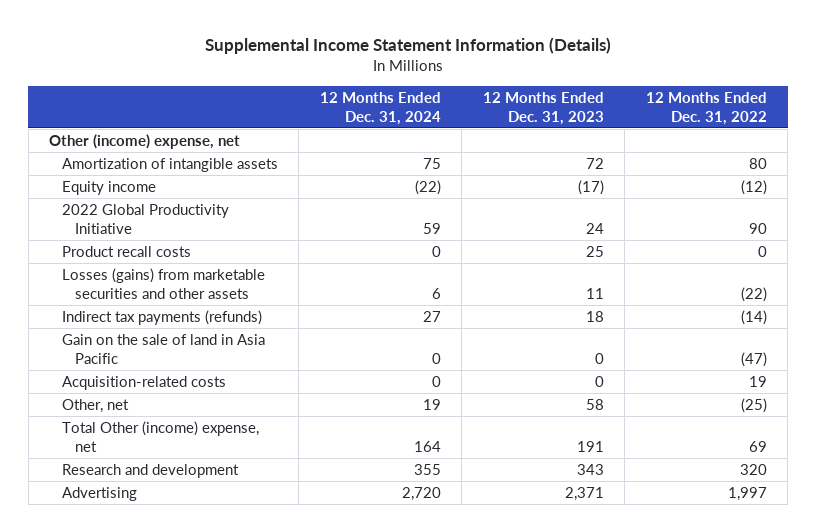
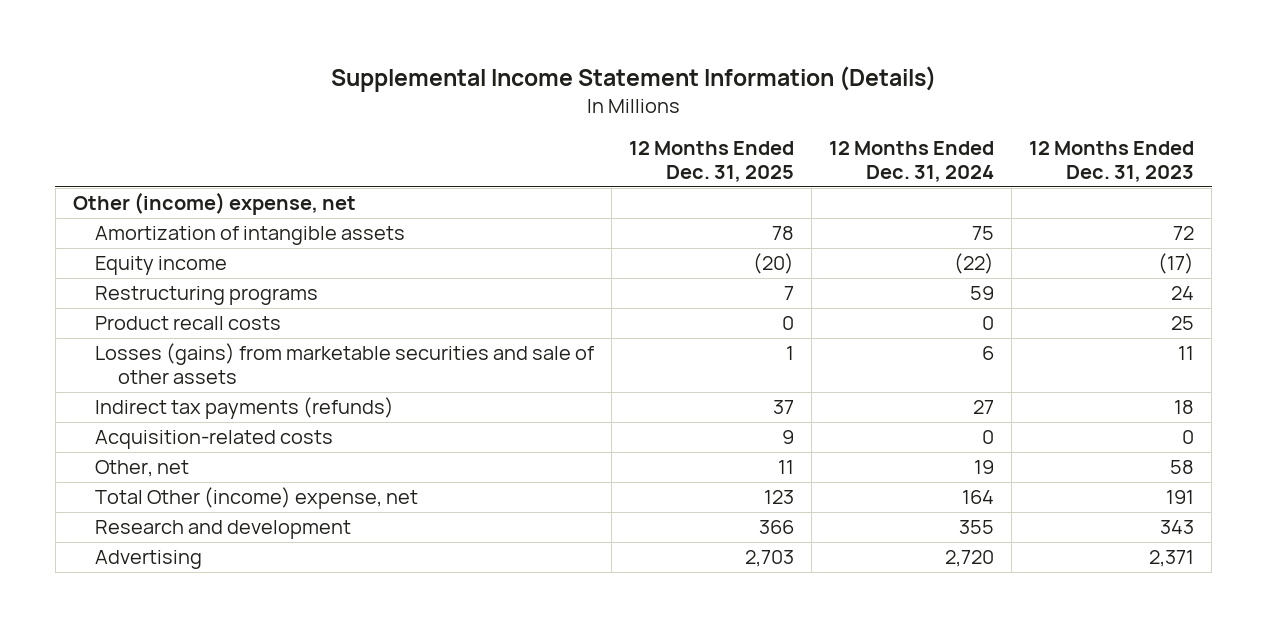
[645,92,767,125] 12 Months Ended Dec. 31, 2022 -> none
none -> [629,141,795,182] 12 Months Ended Dec. 31, 2025
[61,203,229,234] 2022 Global Productivity Initiative -> [95,286,319,306] Restructuring programs
[61,267,265,299] Losses (gains) from marketable securities and other assets -> [95,343,595,384] Losses (gains) from marketable securities and sale of other assets
[61,333,265,364] Gain on the sale of land in Asia Pacific -> none

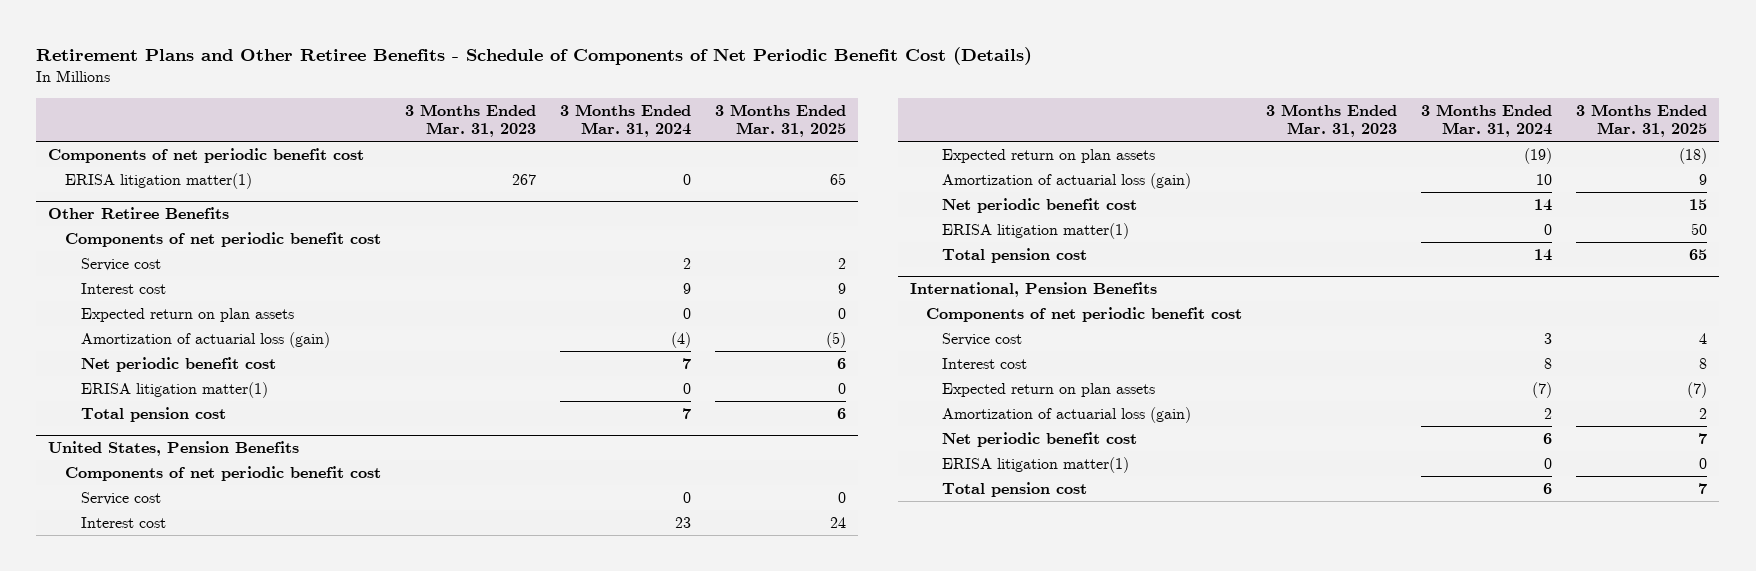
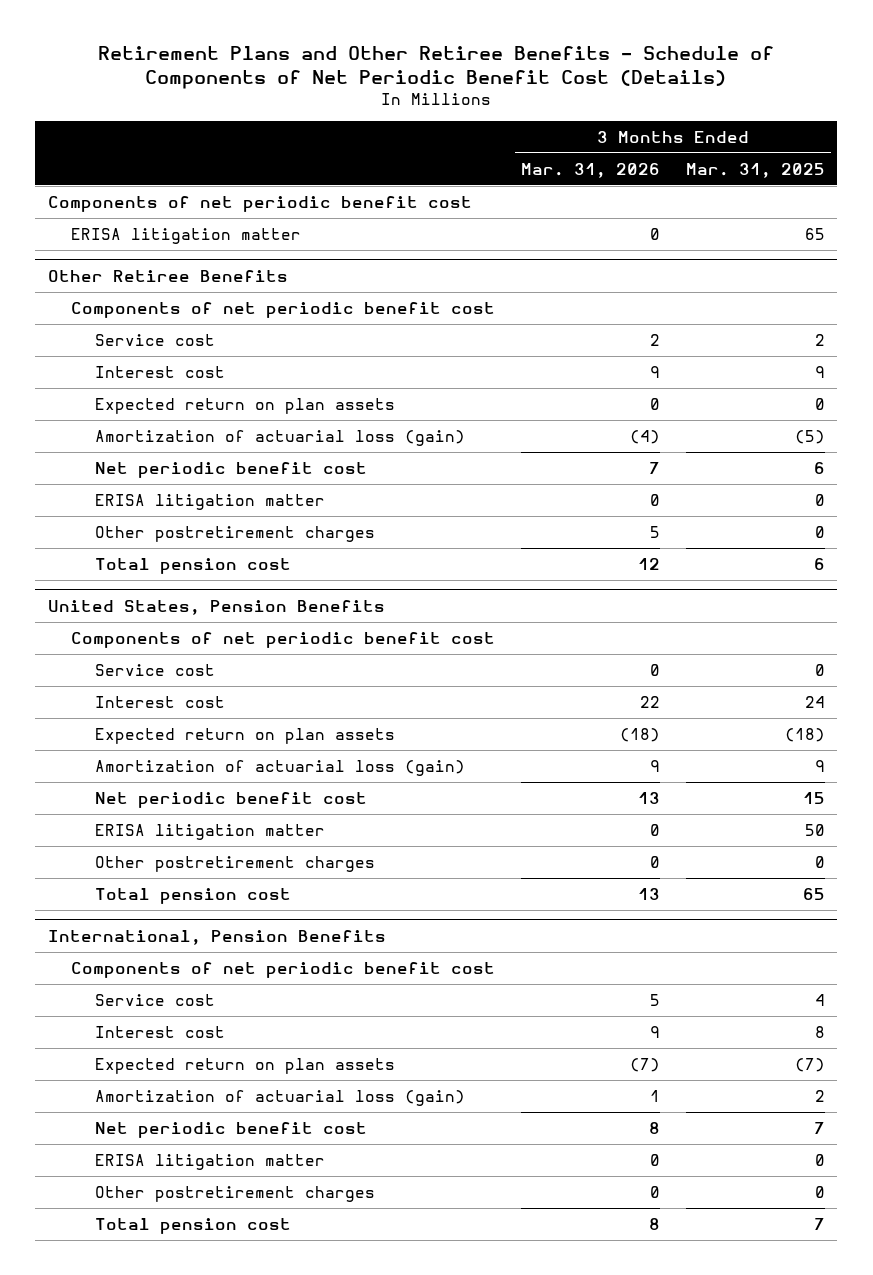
[404,103,536,138] 3 Months Ended Mar. 31, 2023 -> none
[559,103,691,138] 3 Months Ended Mar. 31, 2024 -> none
none -> [520,162,660,178] Mar. 31, 2026
[64,173,252,190] ERISA litigation matter(1) -> [71,227,302,244] ERISA litigation matter
[81,382,269,399] ERISA litigation matter(1) -> [94,493,325,510] ERISA litigation matter
none -> [94,525,375,542] Other postretirement charges
[942,223,1130,240] ERISA litigation matter(1) -> [94,823,325,840] ERISA litigation matter
none -> [94,855,375,872] Other postretirement charges
[942,457,1130,474] ERISA litigation matter(1) -> [94,1153,325,1170] ERISA litigation matter
none -> [94,1185,375,1202] Other postretirement charges

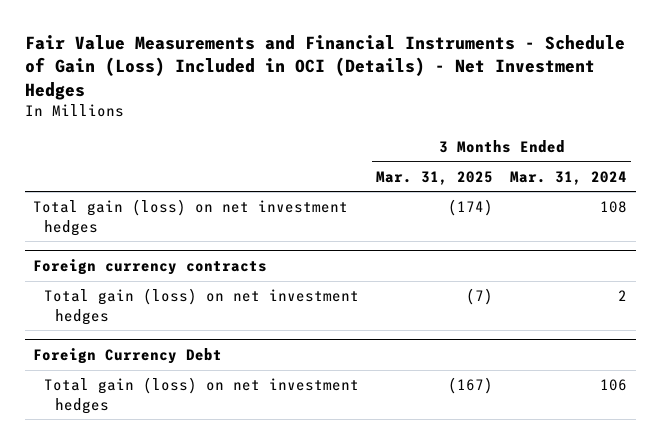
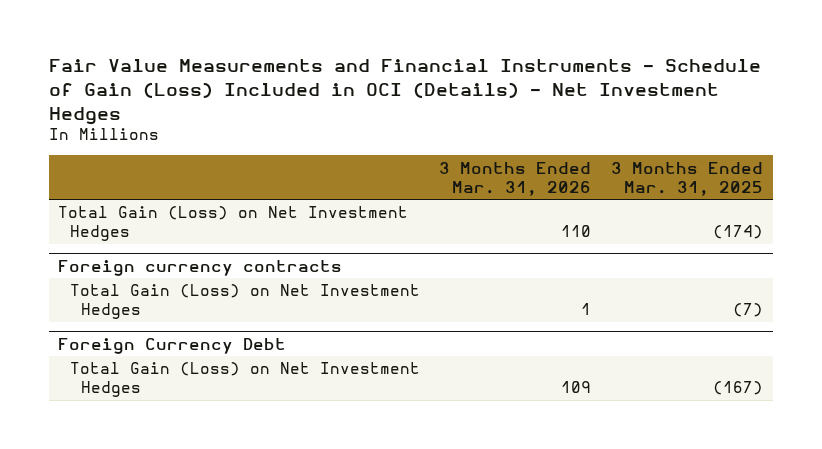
[510,170,628,185] Mar. 31, 2024 -> none
none -> [439,161,592,196] 3 Months Ended Mar. 31, 2026
[33,199,349,236] Total gain (loss) on net investment hedges -> [58,206,409,242] Total Gain (Loss) on Net Investment Hedges
[44,288,360,325] Total gain (loss) on net investment hedges -> [69,284,420,320] Total Gain (Loss) on Net Investment Hedges
[44,377,360,414] Total gain (loss) on net investment hedges -> [69,362,420,398] Total Gain (Loss) on Net Investment Hedges

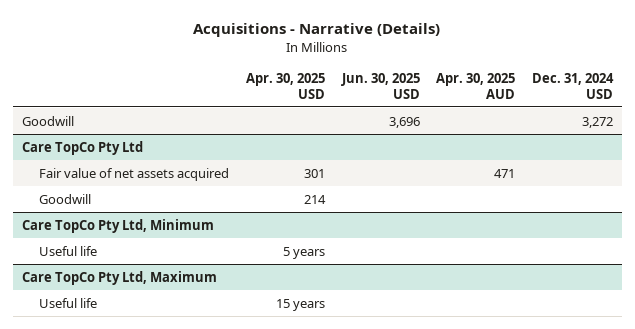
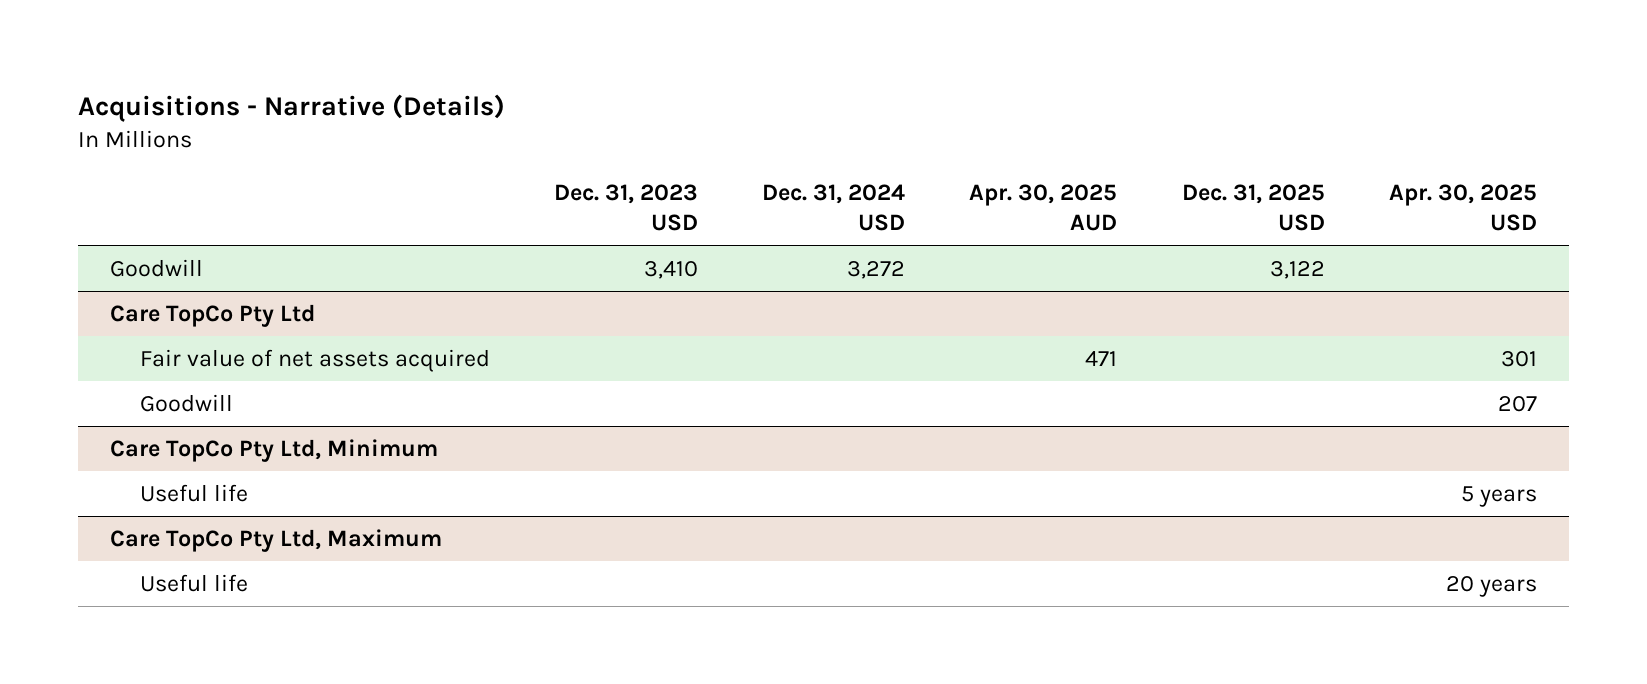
[340,72,420,99] Jun. 30, 2025 USD -> none
none -> [553,183,698,232] Dec. 31, 2023 USD
none -> [1181,183,1325,232] Dec. 31, 2025 USD
[303,194,326,204] 214 -> [1497,395,1537,412] 207
[275,298,325,311] 15 years -> [1445,575,1537,597] 20 years

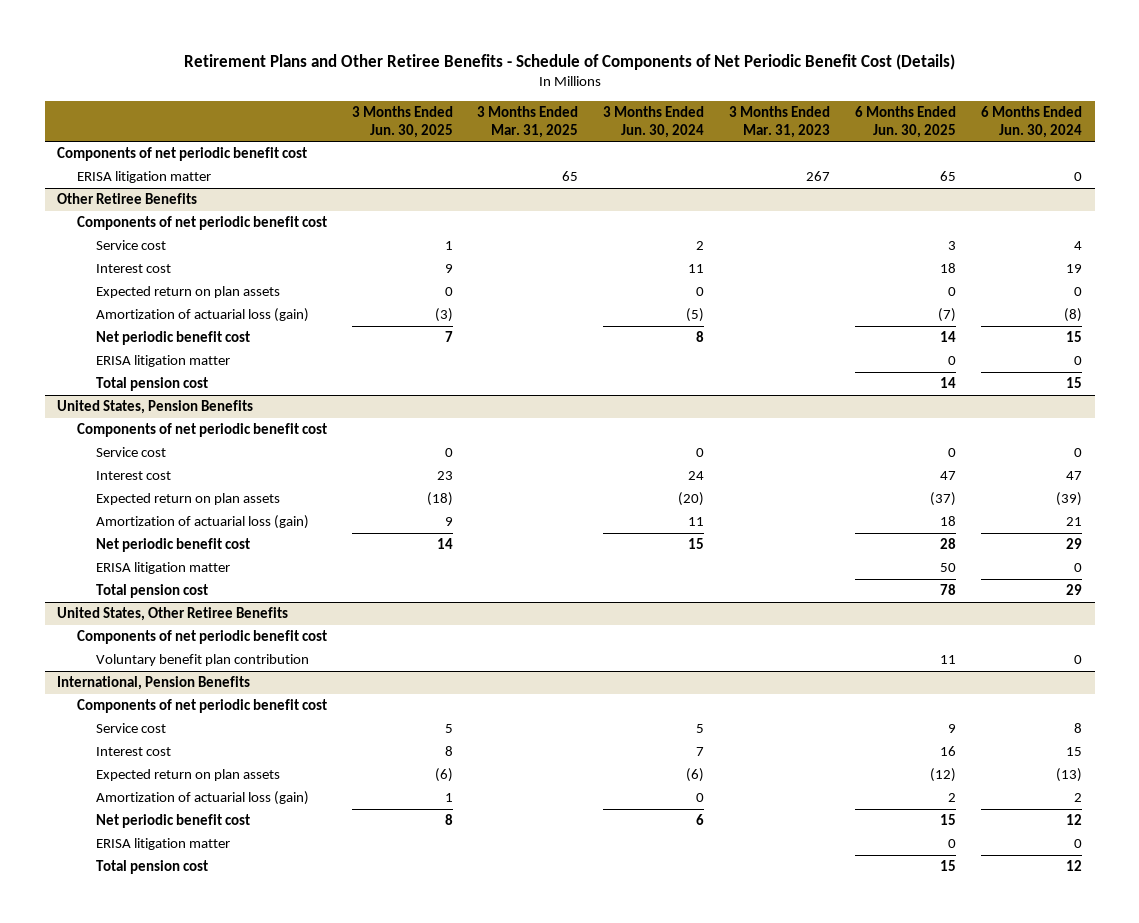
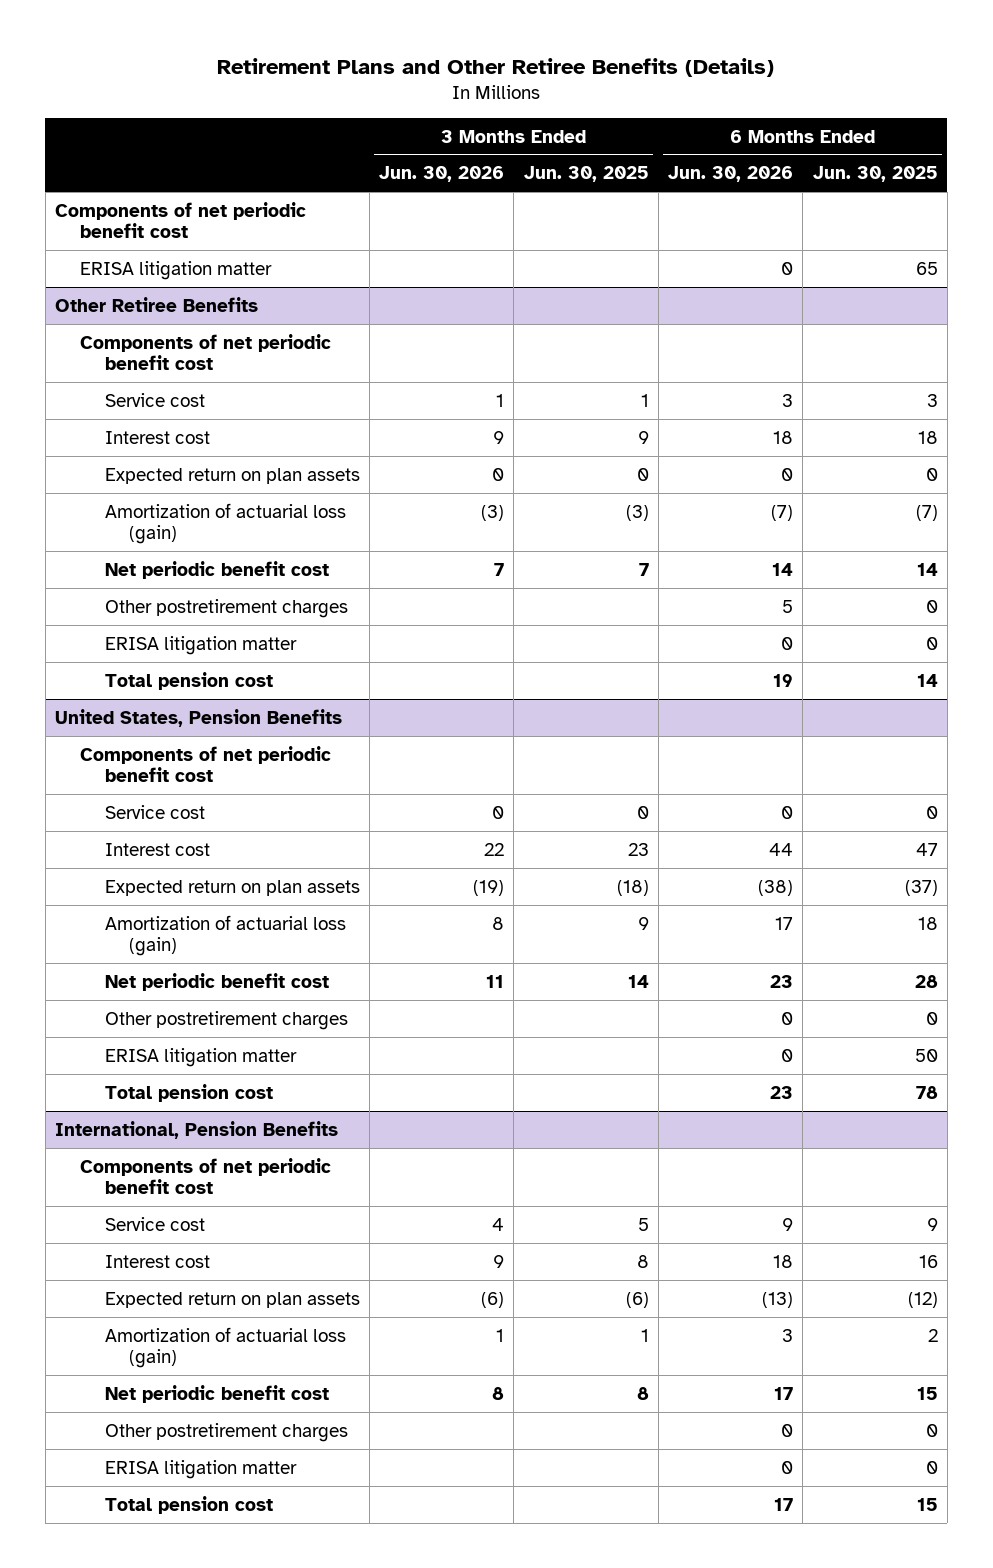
[183,54,955,71] Retirement Plans and Other Retiree Benefits - Schedule of Components of Net Periodic Benefit Cost (Details) -> [217,58,775,78] Retirement Plans and Other Retiree Benefits (Details)
[477,105,579,138] 3 Months Ended Mar. 31, 2025 -> none
[603,105,705,138] 3 Months Ended Jun. 30, 2024 -> none
[729,105,831,138] 3 Months Ended Mar. 31, 2023 -> none
[981,105,1083,138] 6 Months Ended Jun. 30, 2024 -> none
none -> [379,166,505,183] Jun. 30, 2026
none -> [668,166,794,183] Jun. 30, 2026
none -> [104,598,348,618] Other postretirement charges
none -> [104,1010,348,1030] Other postretirement charges
[57,607,289,622] United States, Other Retiree Benefits -> none
[76,630,327,645] Components of net periodic benefit cost -> none
[95,654,309,667] Voluntary benefit plan contribution -> none
none -> [104,1422,348,1442] Other postretirement charges

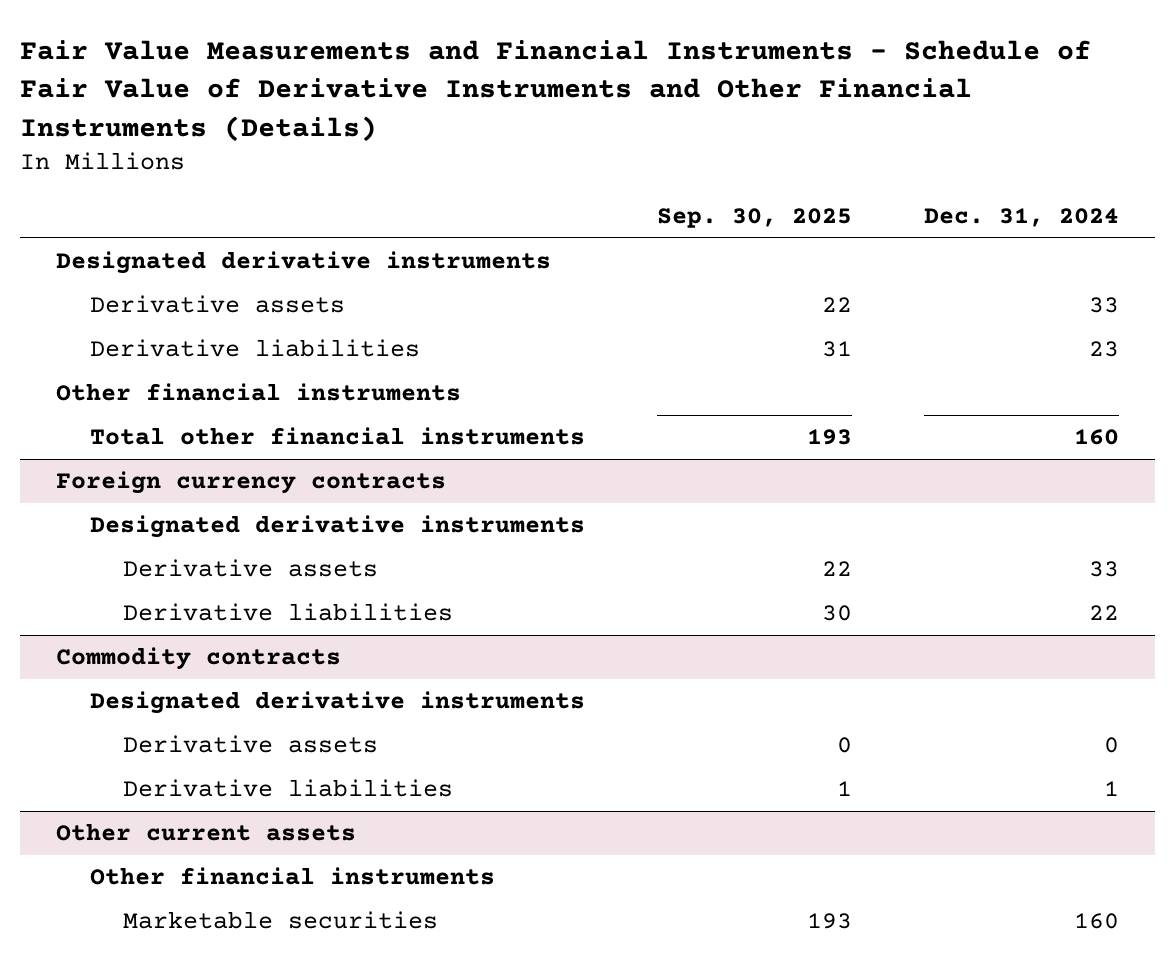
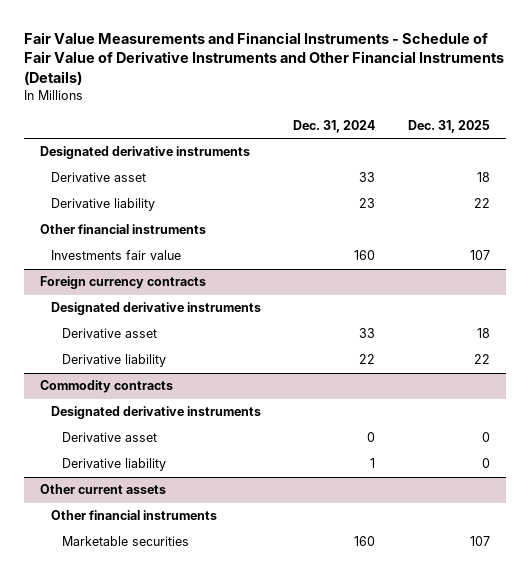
[656,208,852,229] Sep. 30, 2025 -> none
none -> [407,120,490,134] Dec. 31, 2025
[89,295,345,314] Derivative assets -> [51,172,147,183] Derivative asset
[89,339,420,358] Derivative liabilities -> [51,198,156,212] Derivative liability
[89,427,585,446] Total other financial instruments -> [51,250,182,261] Investments fair value
[122,559,378,578] Derivative assets -> [61,328,157,339] Derivative asset
[122,603,453,622] Derivative liabilities -> [61,354,166,368] Derivative liability
[122,735,378,754] Derivative assets -> [61,432,157,443] Derivative asset
[122,779,453,798] Derivative liabilities -> [61,458,166,472] Derivative liability

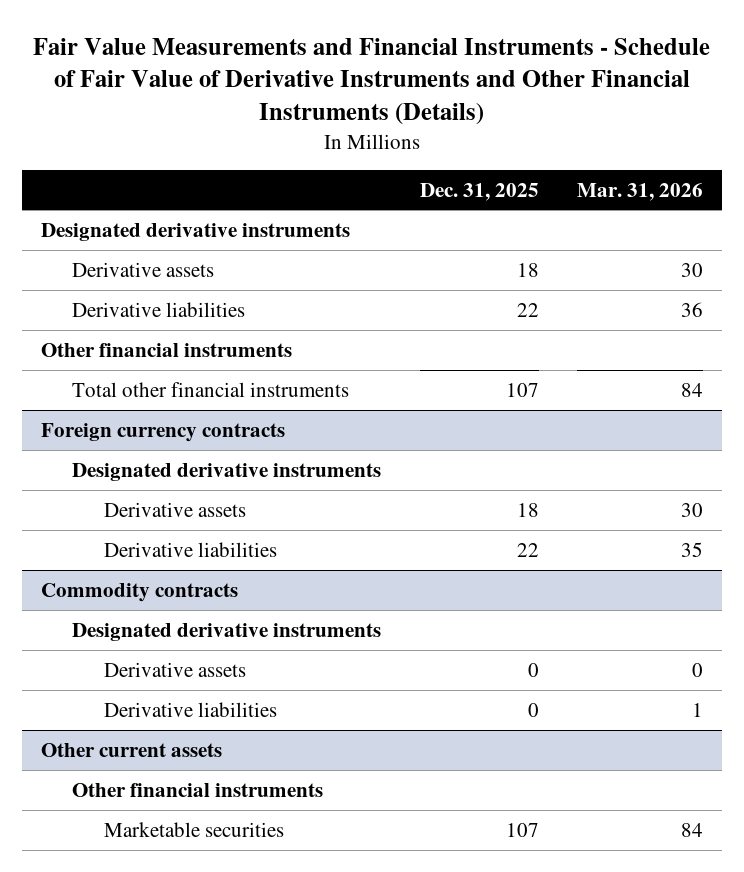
[293,120,376,134] Dec. 31, 2024 -> none
none -> [576,182,703,201] Mar. 31, 2026
[51,172,147,183] Derivative asset -> [72,261,215,277] Derivative assets
[51,198,156,212] Derivative liability -> [72,301,246,317] Derivative liabilities
[51,250,182,261] Investments fair value -> [72,381,350,397] Total other financial instruments
[61,328,157,339] Derivative asset -> [103,501,246,517] Derivative assets
[61,354,166,368] Derivative liability -> [103,541,277,557] Derivative liabilities
[61,432,157,443] Derivative asset -> [103,661,246,677] Derivative assets
[61,458,166,472] Derivative liability -> [103,701,277,717] Derivative liabilities

